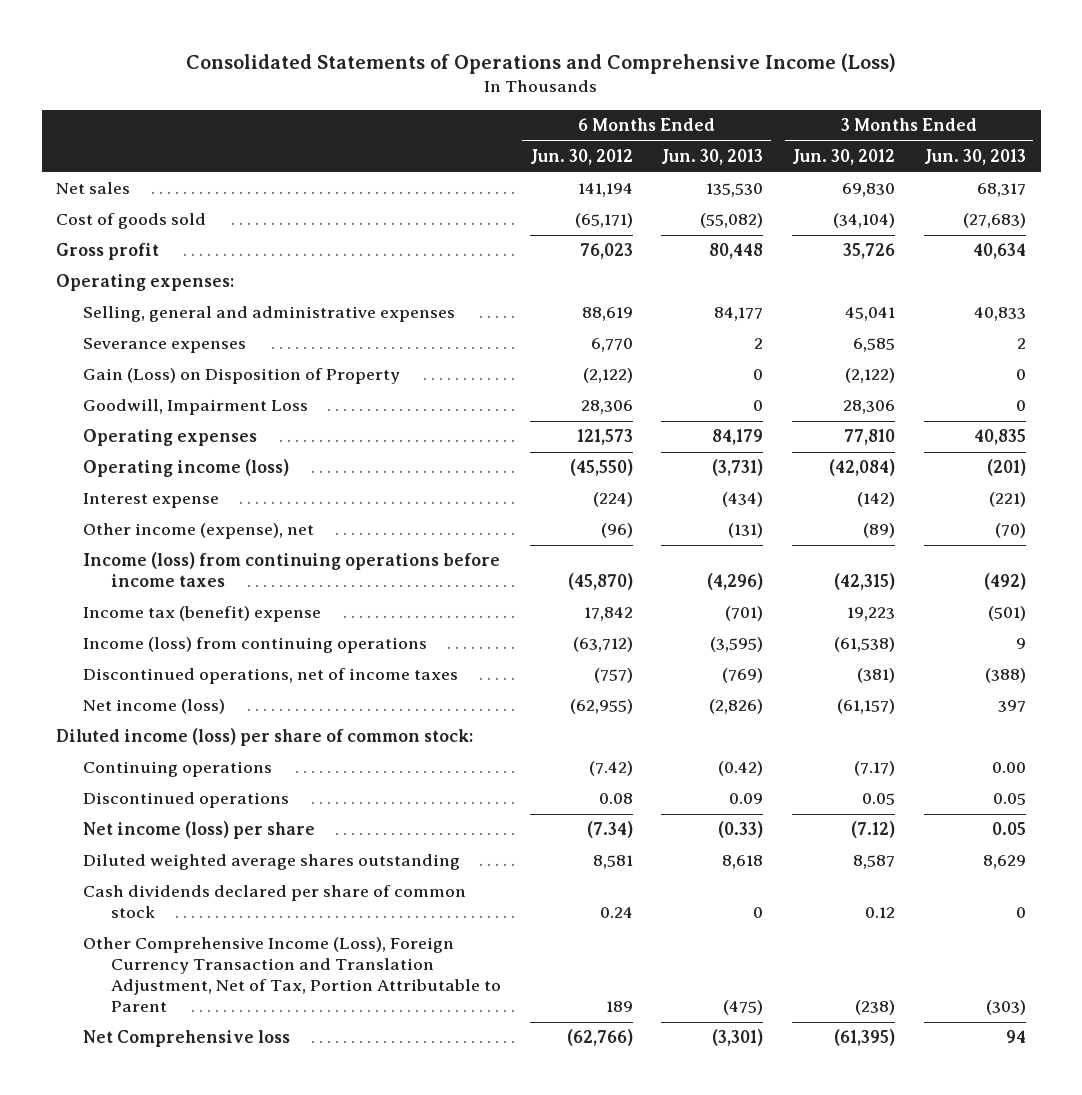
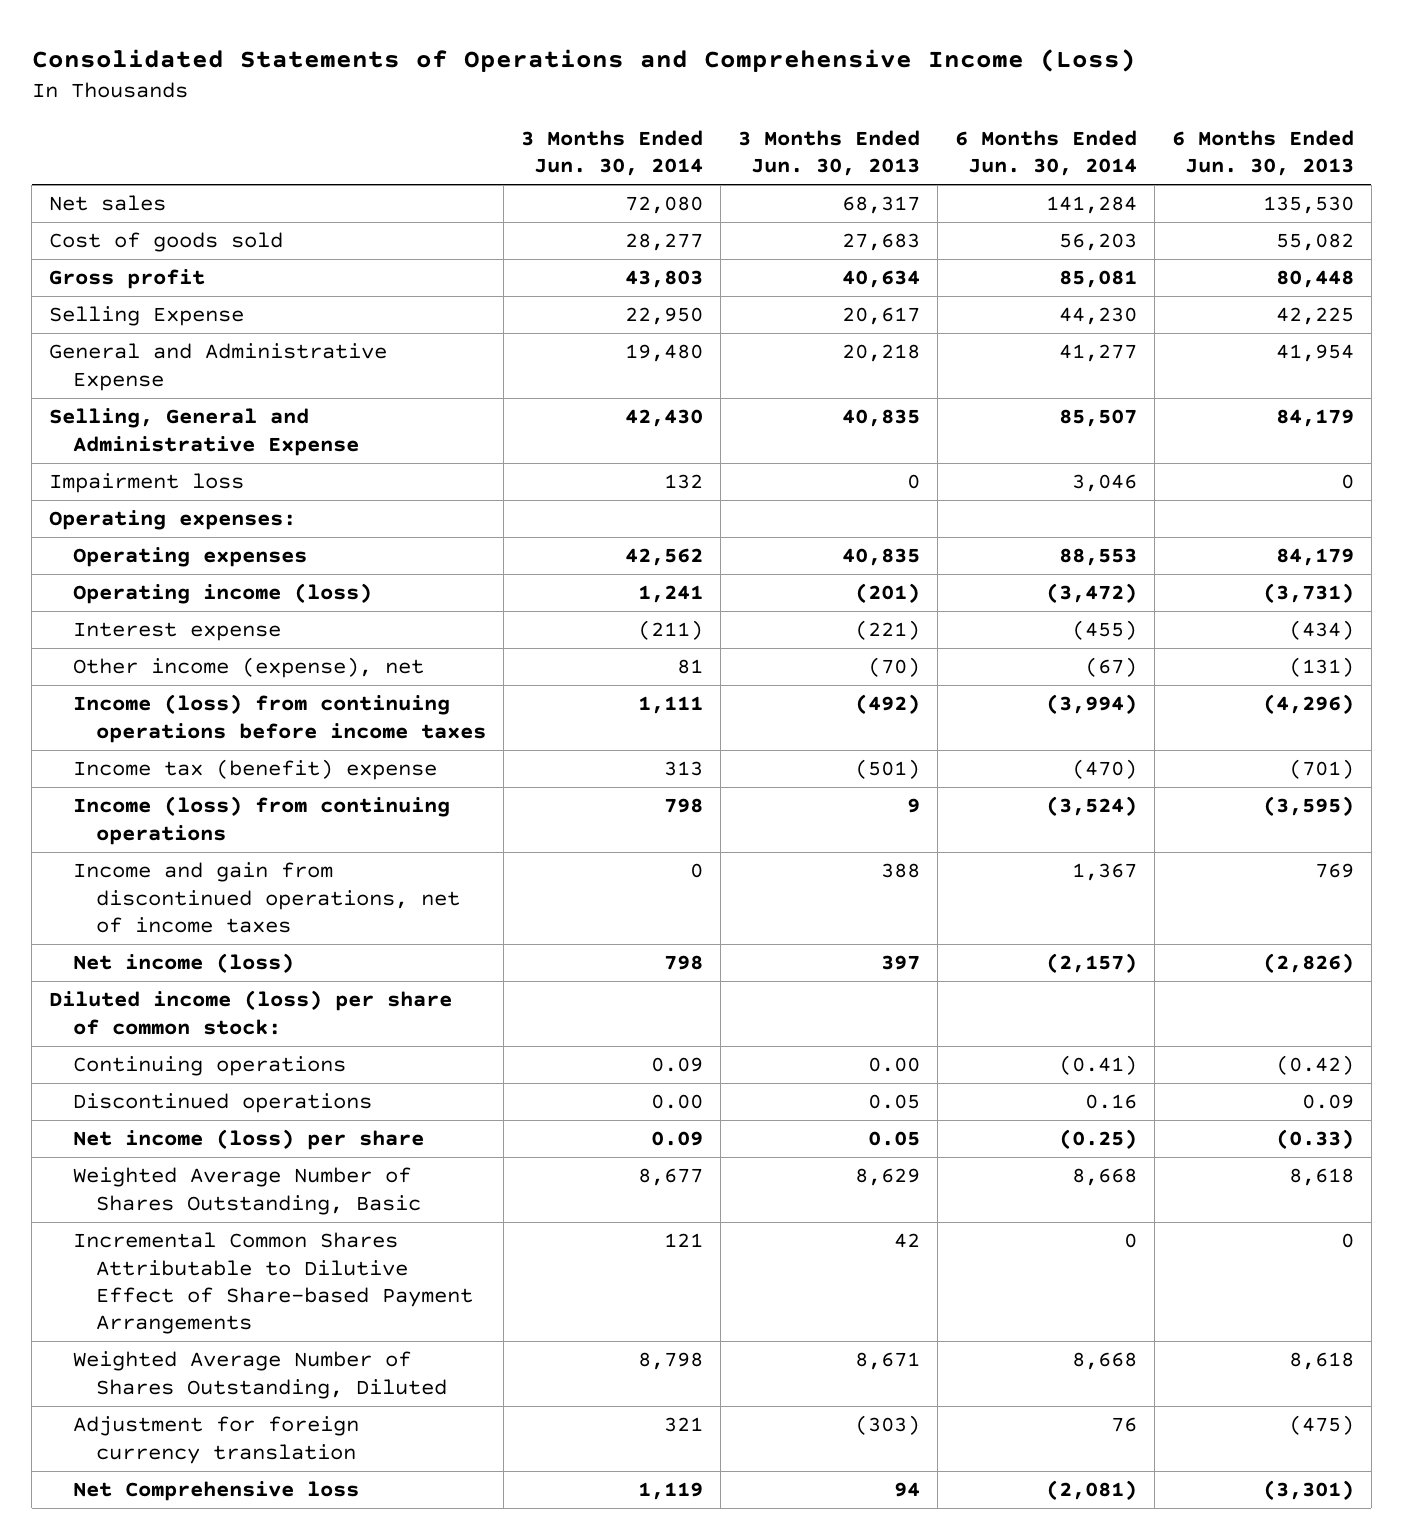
[529,149,633,166] Jun. 30, 2012 -> none
[792,149,896,166] Jun. 30, 2012 -> none
none -> [520,130,703,177] 3 Months Ended Jun. 30, 2014
none -> [954,130,1137,177] 6 Months Ended Jun. 30, 2014
[700,213,764,229] (55,082) -> [1275,233,1354,252] 55,082
[963,213,1027,229] (27,683) -> [841,233,920,252] 27,683
none -> [49,306,245,327] Selling Expense
none -> [49,343,388,391] General and Administrative Expense
none -> [49,408,359,456] Selling, General and Administrative Expense
none -> [49,473,245,494] Impairment loss
[83,306,456,323] Selling, general and administrative expenses -> none
[83,338,247,354] Severance expenses -> none
[83,368,401,385] Gain (Loss) on Disposition of Property -> none
[83,399,309,416] Goodwill, Impairment Loss -> none
[83,668,459,685] Discontinued operations, net of income taxes -> [72,862,460,933] Income and gain from discontinued operations, net of income taxes
[722,668,764,684] (769) -> [1314,863,1354,879] 769
[985,668,1027,684] (388) -> [880,863,920,879] 388
[83,885,467,919] Cash dividends declared per share of common stock -> none
none -> [72,1167,421,1215] Weighted Average Number of Shares Outstanding, Basic
none -> [72,1232,473,1335] Incremental Common Shares Attributable to Dilutive Effect of Share-based Payment Arrangements
[83,854,461,871] Diluted weighted average shares outstanding -> [72,1351,447,1399] Weighted Average Number of Shares Outstanding, Diluted
[983,855,1027,870] 8,629 -> [854,1352,920,1371] 8,671
[83,937,501,1013] Other Comprehensive Income (Loss), Foreign Currency Transaction and Translation Adjustment, Net of Tax, Portion Attributable to Parent -> [72,1416,359,1464] Adjustment for foreign currency translation

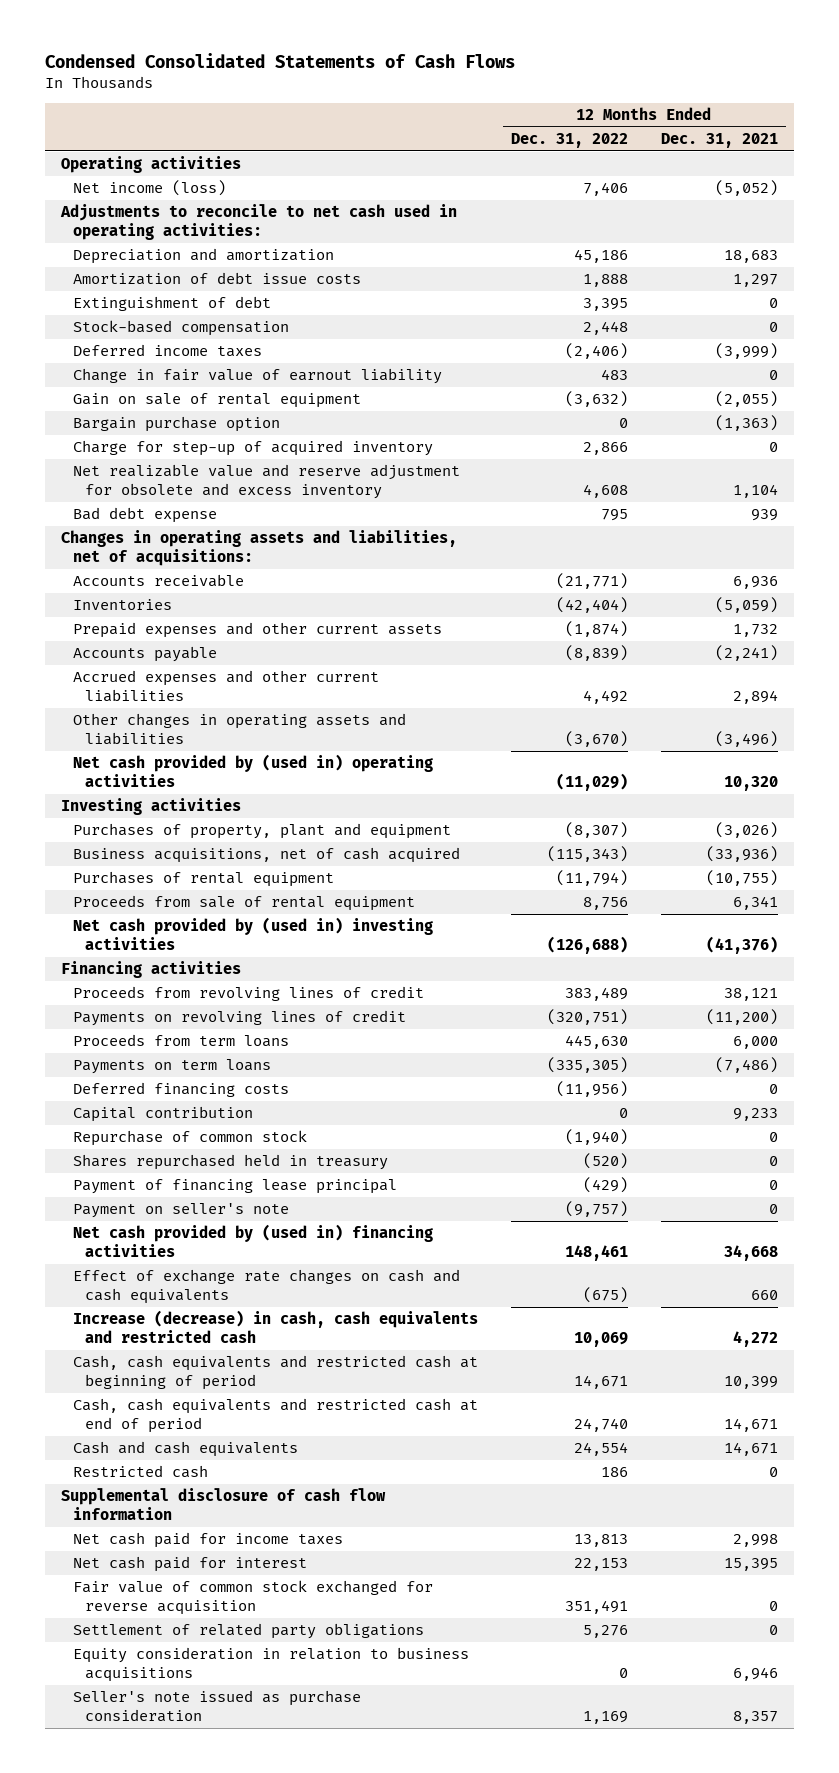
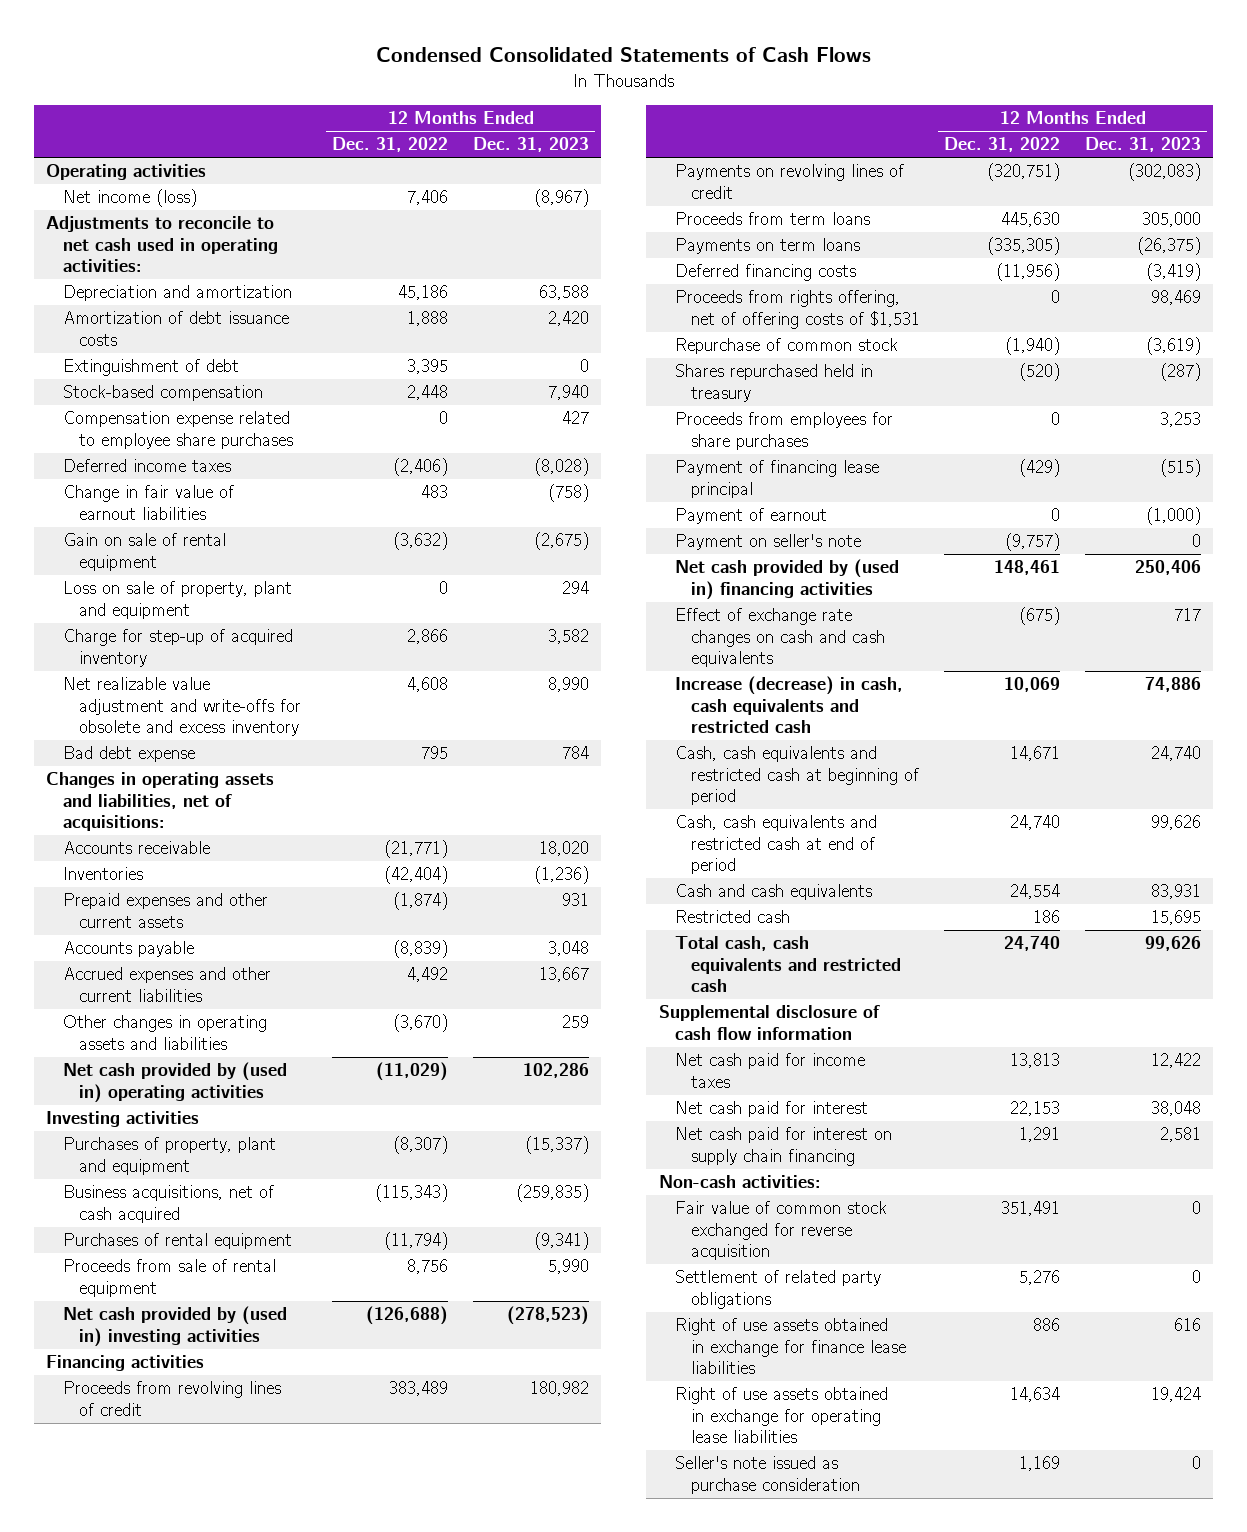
[660,133,778,149] Dec. 31, 2021 -> none
none -> [472,137,589,153] Dec. 31, 2023
[72,272,361,286] Amortization of debt issue costs -> [62,311,289,346] Amortization of debt issuance costs
none -> [62,411,293,449] Compensation expense related to employee share purchases
[72,368,442,385] Change in fair value of earnout liability -> [62,485,234,520] Change in fair value of earnout liabilities
[72,416,280,433] Bargain purchase option -> none
none -> [62,581,292,619] Loss on sale of property, plant and equipment
[72,464,460,499] Net realizable value and reserve adjustment for obsolete and excess inventory -> [62,677,301,737] Net realizable value adjustment and write-offs for obsolete and excess inventory
[72,1106,253,1123] Capital contribution -> none
none -> [674,290,920,329] Proceeds from rights offering, net of offering costs of $1,531
none -> [674,412,893,450] Proceeds from employees for share purchases
none -> [674,508,827,525] Payment of earnout
none -> [674,936,901,993] Total cash, cash equivalents and restricted cash
none -> [674,1127,892,1166] Net cash paid for interest on supply chain financing
none -> [658,1175,821,1189] Non-cash activities:
[72,1647,469,1682] Equity consideration in relation to business acquisitions -> none
none -> [674,1318,906,1375] Right of use assets obtained in exchange for finance lease liabilities
none -> [674,1387,888,1444] Right of use assets obtained in exchange for operating lease liabilities

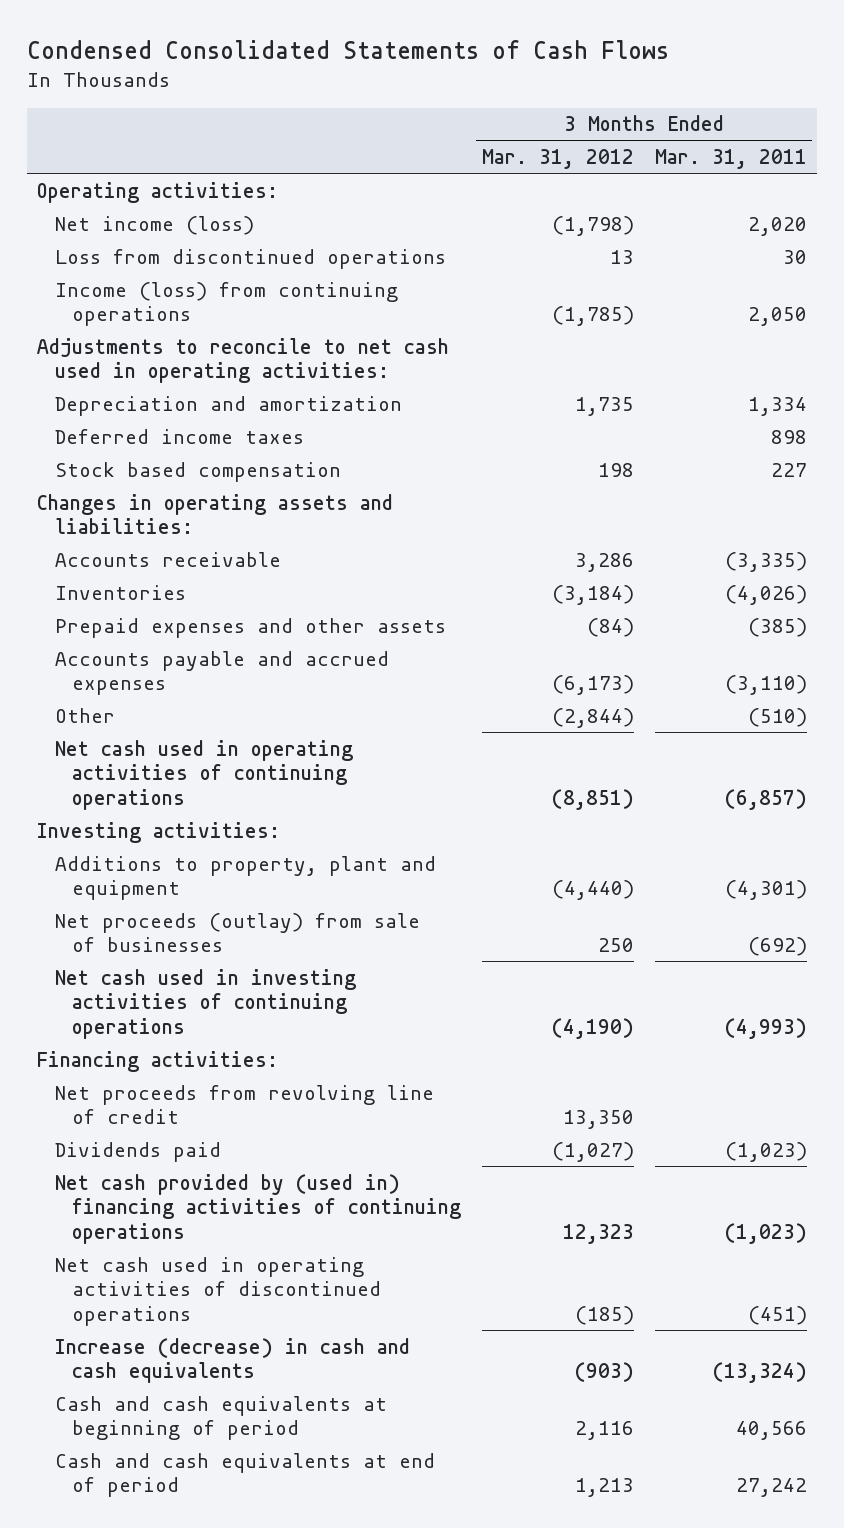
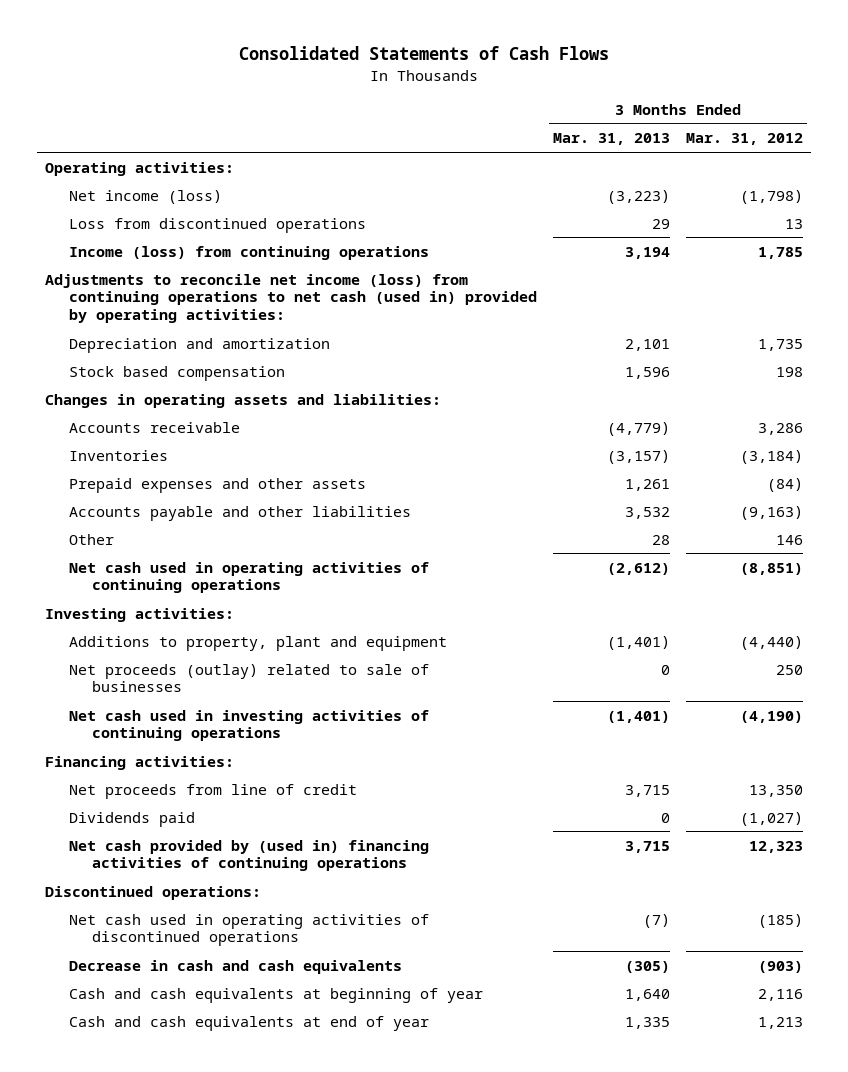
[26,40,669,60] Condensed Consolidated Statements of Cash Flows -> [238,46,609,61] Consolidated Statements of Cash Flows
[654,148,807,169] Mar. 31, 2011 -> none
none -> [552,133,670,146] Mar. 31, 2013
[551,306,634,327] (1,785) -> [757,246,803,259] 1,785
[37,337,450,384] Adjustments to reconcile to net cash used in operating activities: -> [45,273,537,324] Adjustments to reconcile net income (loss) from continuing operations to net cash (used in) provided by operating activities:
[54,428,304,444] Deferred income taxes -> none
[54,650,389,696] Accounts payable and accrued expenses -> [68,505,411,521] Accounts payable and other liabilities
[551,675,634,696] (6,173) -> [739,505,803,520] (9,163)
[551,707,634,728] (2,844) -> [775,534,803,545] 146
[54,912,420,953] Net proceeds (outlay) from sale of businesses -> [68,663,429,693] Net proceeds (outlay) related to sale of businesses
[54,1084,434,1125] Net proceeds from revolving line of credit -> [68,783,357,799] Net proceeds from line of credit
none -> [45,885,262,900] Discontinued operations:
[54,1337,410,1384] Increase (decrease) in cash and cash equivalents -> [68,959,402,974] Decrease in cash and cash equivalents
[54,1395,387,1441] Cash and cash equivalents at beginning of period -> [68,987,483,1003] Cash and cash equivalents at beginning of year
[54,1452,435,1498] Cash and cash equivalents at end of period -> [68,1015,429,1031] Cash and cash equivalents at end of year

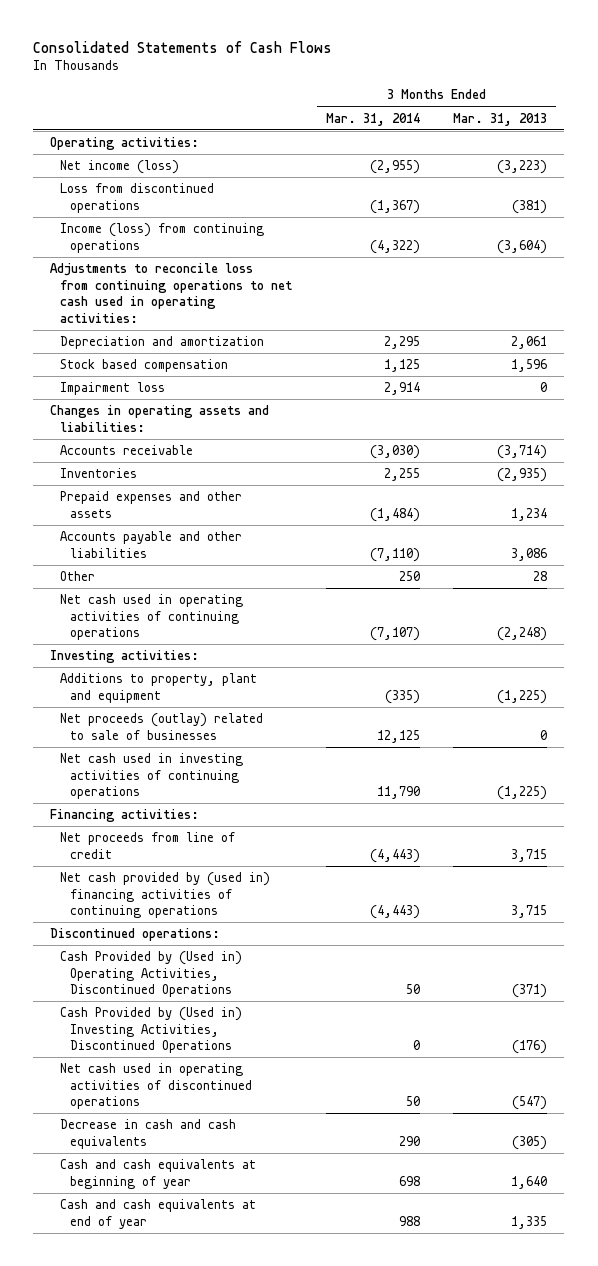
[685,133,803,146] Mar. 31, 2012 -> none
none -> [325,112,420,126] Mar. 31, 2014
[651,218,670,229] 29 -> [512,199,548,214] (381)
[624,246,670,259] 3,194 -> [497,239,548,254] (3,604)
[45,273,537,324] Adjustments to reconcile net income (loss) from continuing operations to net cash (used in) provided by operating activities: -> [50,263,292,323] Adjustments to reconcile loss from continuing operations to net cash used in operating activities:
[624,338,670,351] 2,101 -> [511,336,548,350] 2,061
none -> [59,382,165,396] Impairment loss
[606,421,670,436] (4,779) -> [497,445,548,460] (3,714)
[606,449,670,464] (3,157) -> [497,468,548,483] (2,935)
[624,478,670,491] 1,261 -> [511,507,548,521] 1,234
[624,506,670,519] 3,532 -> [511,547,548,561] 3,086
[606,562,670,575] (2,612) -> [497,627,548,642] (2,248)
[606,635,670,650] (1,401) -> [497,689,548,704] (1,225)
[606,710,670,723] (1,401) -> [497,786,548,801] (1,225)
[68,811,195,827] Dividends paid -> none
none -> [59,951,242,998] Cash Provided by (Used in) Operating Activities, Discontinued Operations
none -> [59,1007,242,1054] Cash Provided by (Used in) Investing Activities, Discontinued Operations
[642,913,670,928] (7) -> [512,1096,548,1111] (547)

